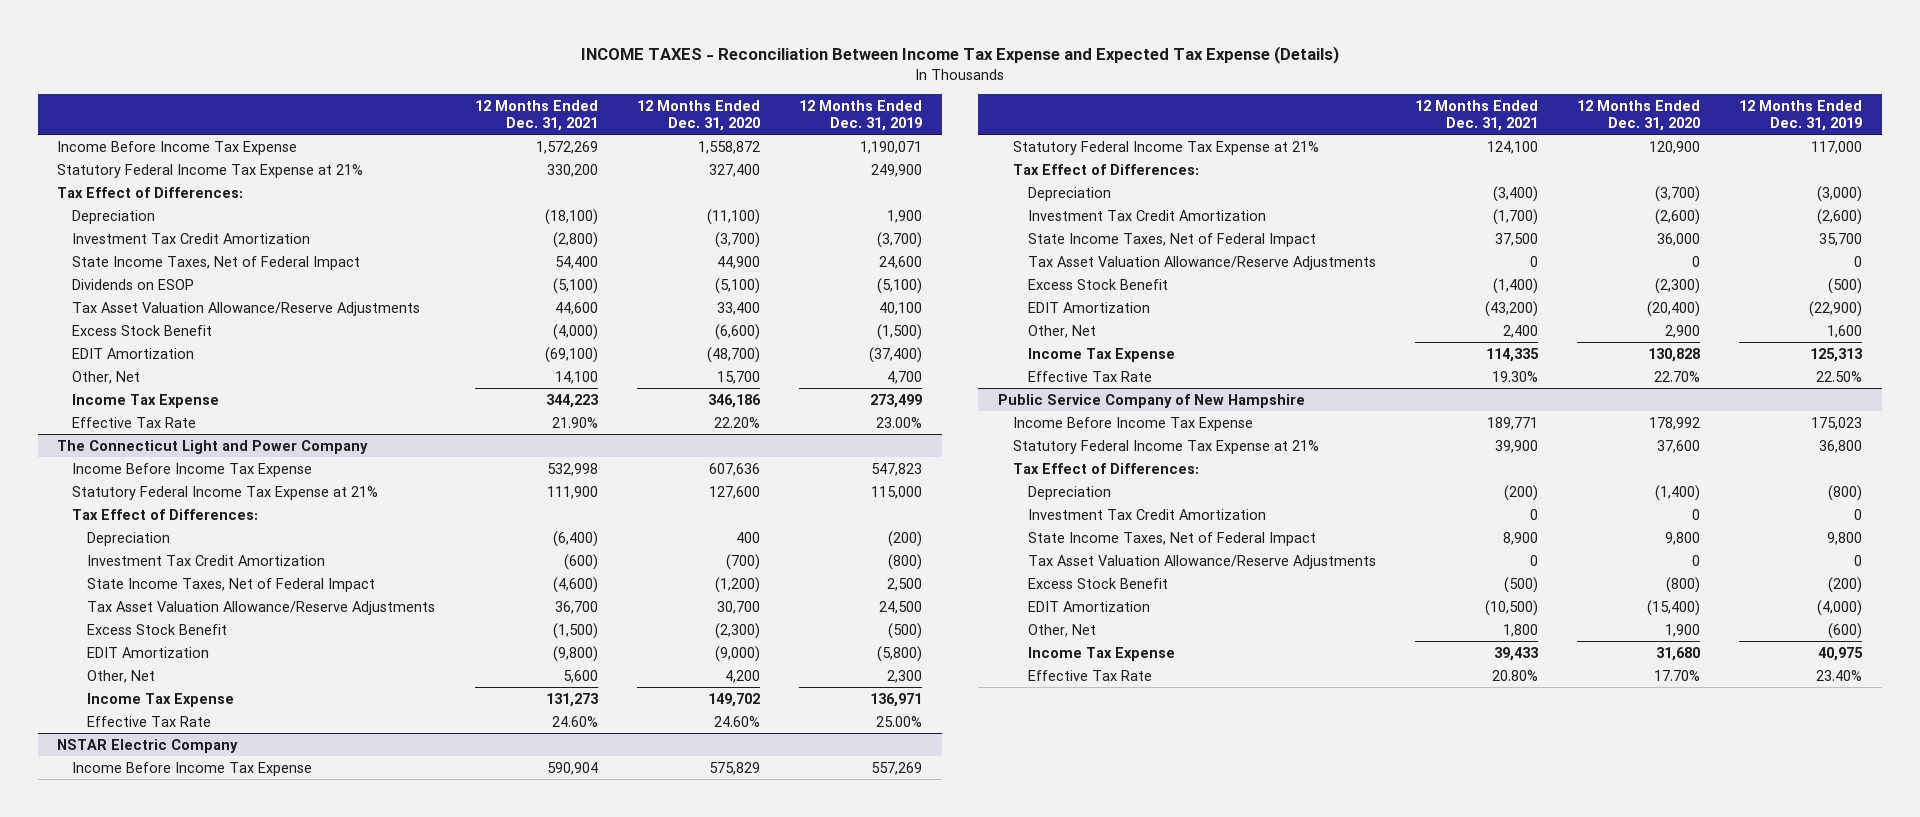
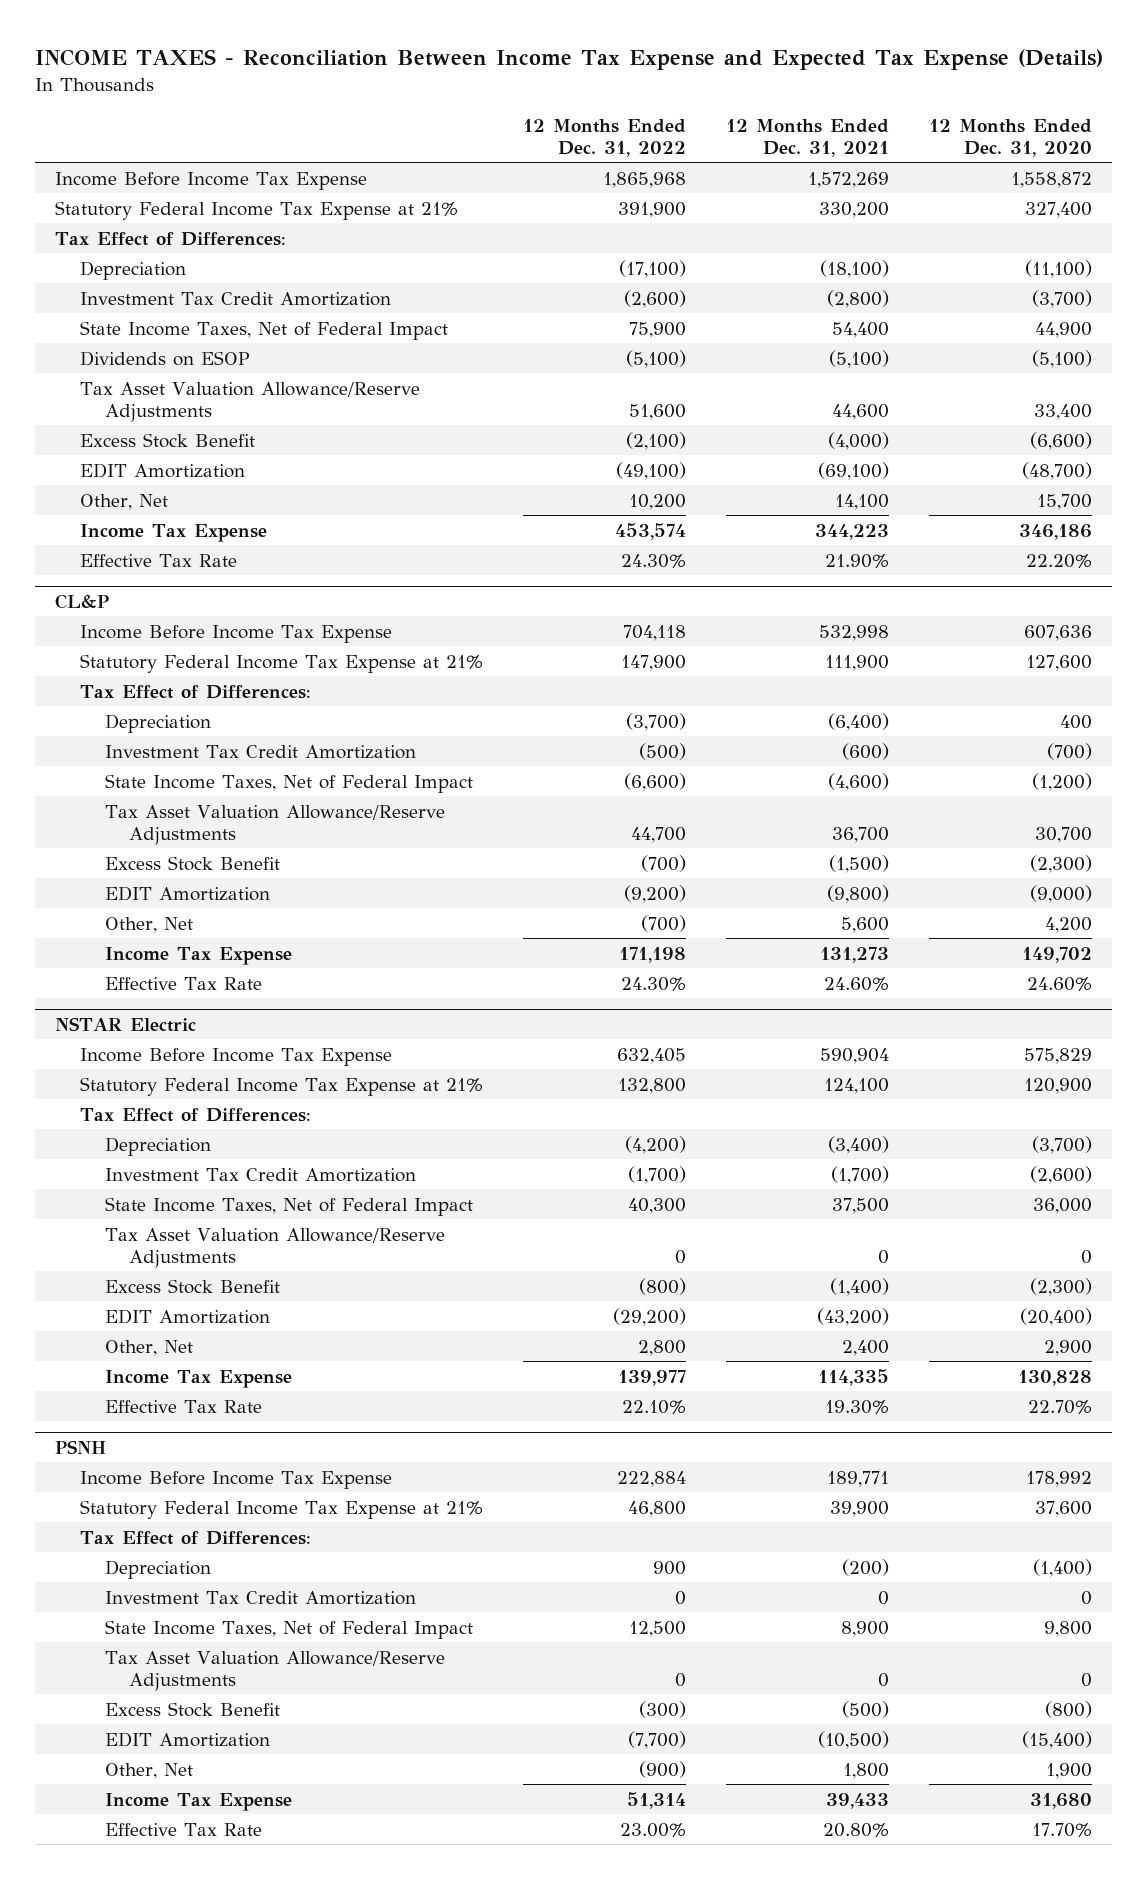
[799,99,923,131] 12 Months Ended Dec. 31, 2019 -> none
none -> [522,118,686,157] 12 Months Ended Dec. 31, 2022
[57,439,369,454] The Connecticut Light and Power Company -> [55,593,110,609] CL&P
[57,738,239,753] NSTAR Electric Company -> [55,1016,197,1032] NSTAR Electric
[997,393,1305,408] Public Service Company of New Hampshire -> [55,1439,107,1454] PSNH

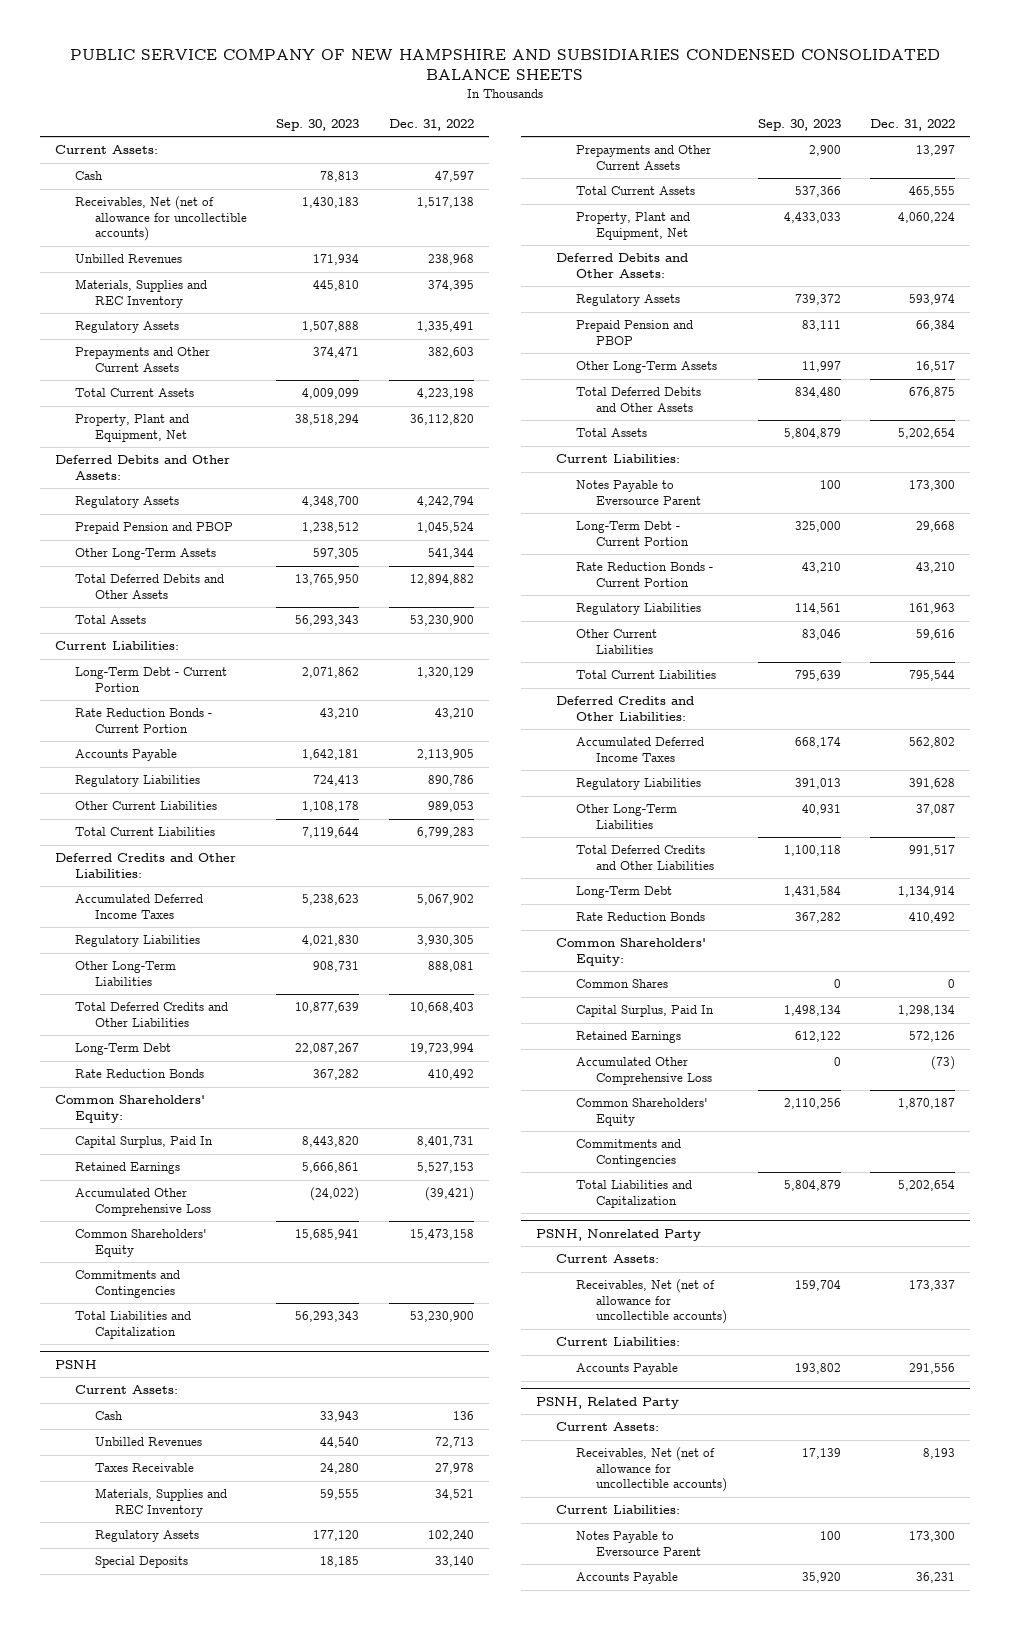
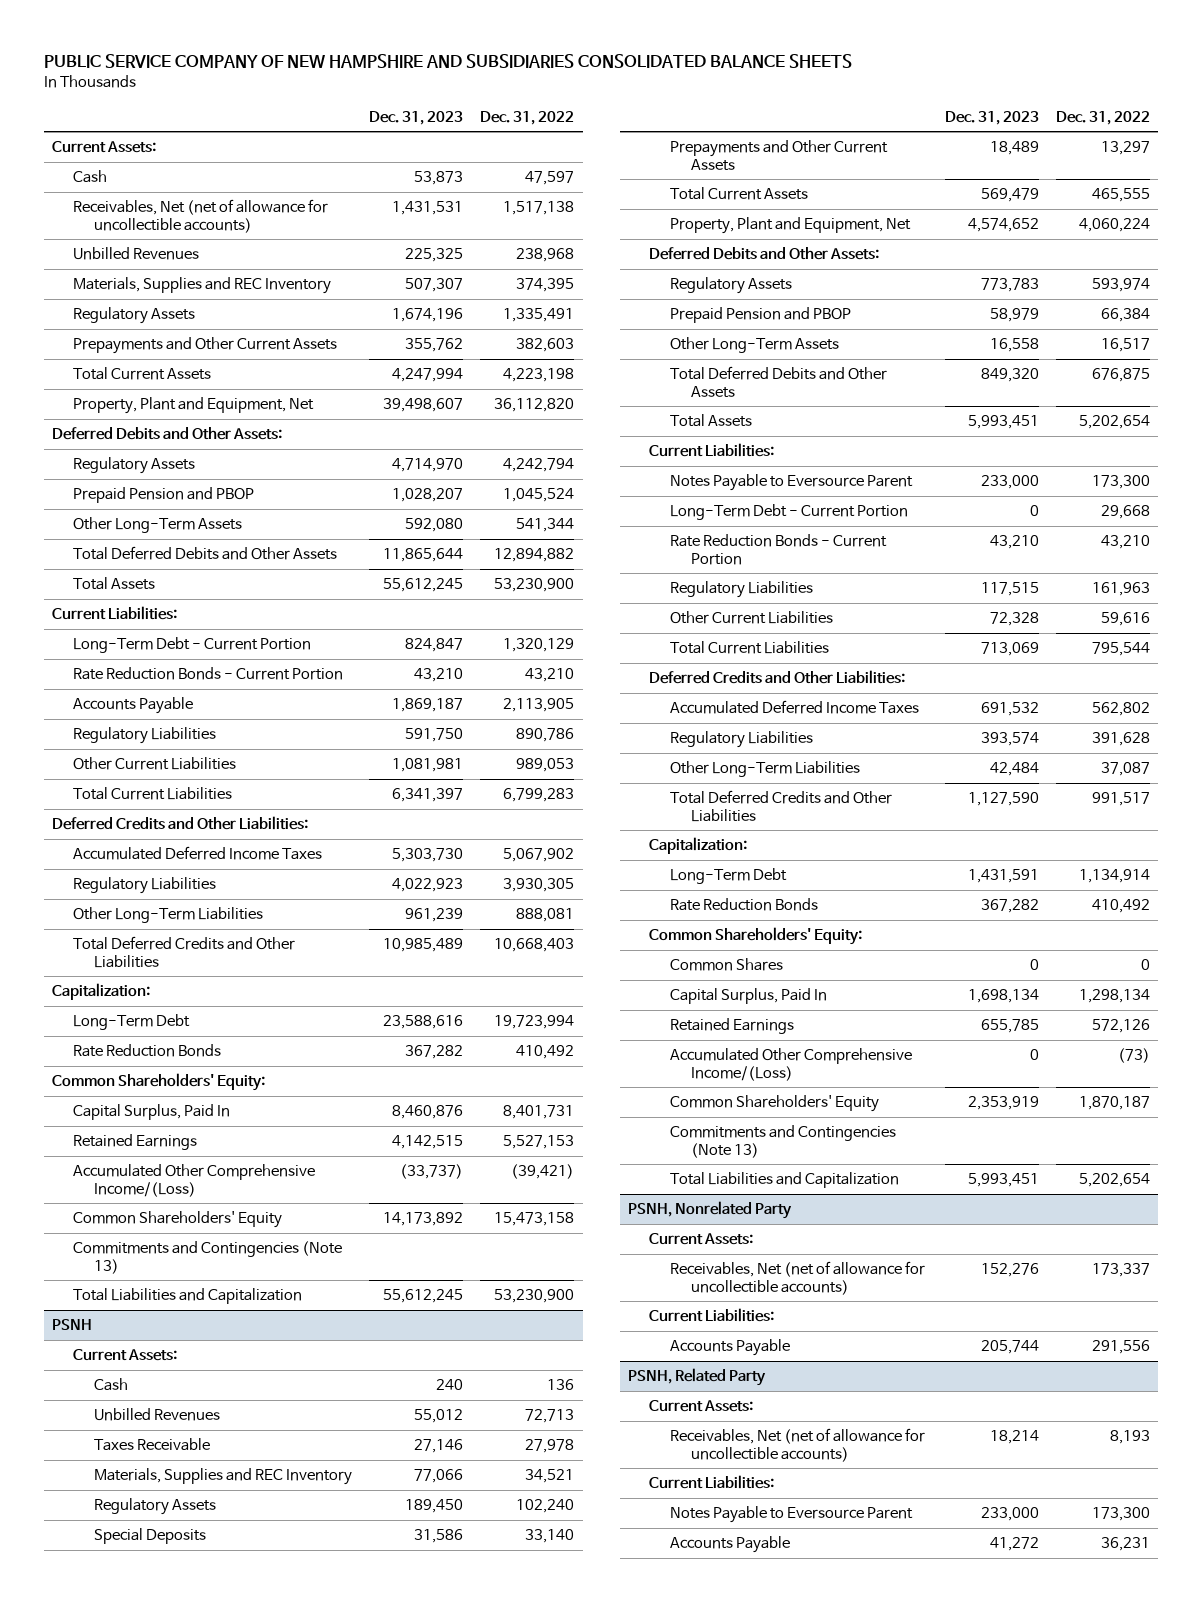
[69,48,940,81] PUBLIC SERVICE COMPANY OF NEW HAMPSHIRE AND SUBSIDIARIES CONDENSED CONSOLIDATED BALANCE SHEETS -> [43,53,852,68] PUBLIC SERVICE COMPANY OF NEW HAMPSHIRE AND SUBSIDIARIES CONSOLIDATED BALANCE SHEETS
[276,118,360,131] Sep. 30, 2023 -> none
none -> [369,110,464,125] Dec. 31, 2023
none -> [52,983,151,1001] Capitalization:
[74,1188,211,1216] Accumulated Other Comprehensive Loss -> [73,1164,316,1197] Accumulated Other Comprehensive Income/(Loss)
[74,1270,180,1298] Commitments and Contingencies -> [73,1241,343,1274] Commitments and Contingencies (Note 13)
none -> [648,837,747,855] Capitalization:
[576,1057,713,1085] Accumulated Other Comprehensive Loss -> [669,1048,912,1081] Accumulated Other Comprehensive Income/(Loss)
[576,1139,682,1167] Commitments and Contingencies -> [669,1125,896,1158] Commitments and Contingencies (Note 13)

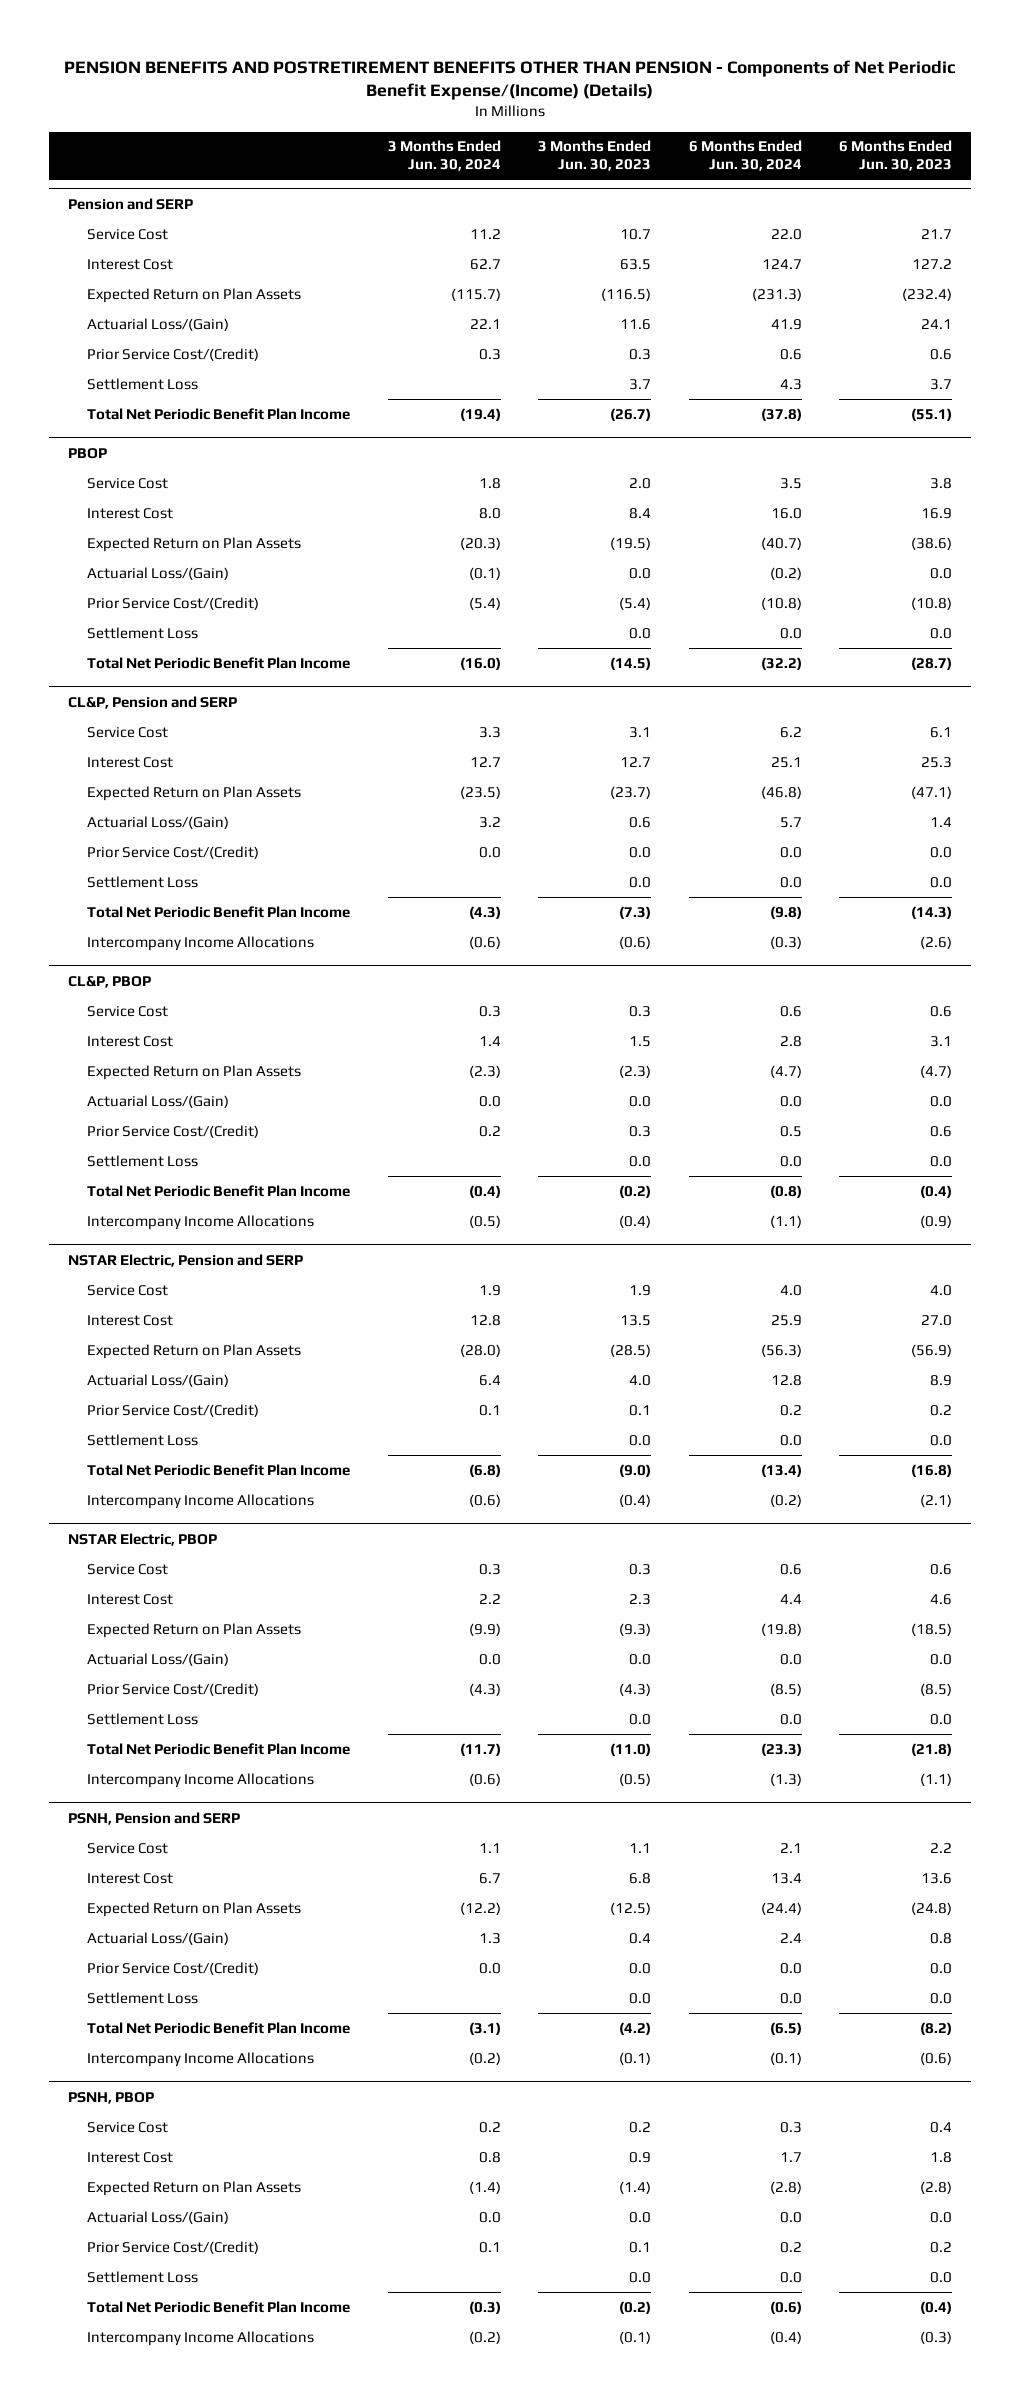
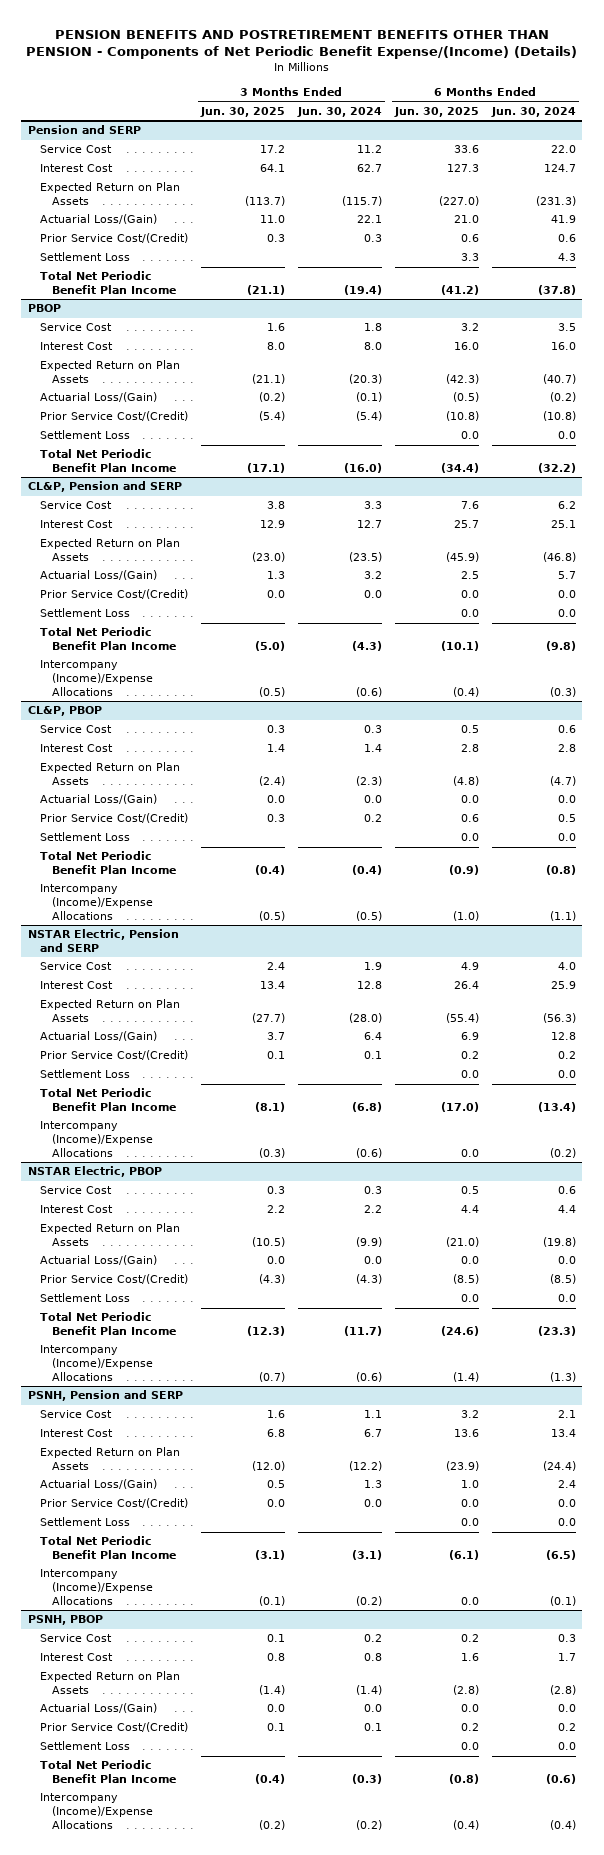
[538,140,652,172] 3 Months Ended Jun. 30, 2023 -> none
[839,140,953,172] 6 Months Ended Jun. 30, 2023 -> none
none -> [199,106,285,117] Jun. 30, 2025
none -> [393,106,479,117] Jun. 30, 2025
[87,935,315,951] Intercompany Income Allocations -> [39,660,154,696] Intercompany (Income)/Expense Allocations
[87,1214,315,1230] Intercompany Income Allocations -> [39,884,154,920] Intercompany (Income)/Expense Allocations
[87,1493,315,1509] Intercompany Income Allocations -> [39,1121,154,1157] Intercompany (Income)/Expense Allocations
[87,1772,315,1788] Intercompany Income Allocations -> [39,1345,154,1381] Intercompany (Income)/Expense Allocations
[87,2051,315,2067] Intercompany Income Allocations -> [39,1569,154,1605] Intercompany (Income)/Expense Allocations
[87,2330,315,2346] Intercompany Income Allocations -> [39,1793,154,1829] Intercompany (Income)/Expense Allocations

